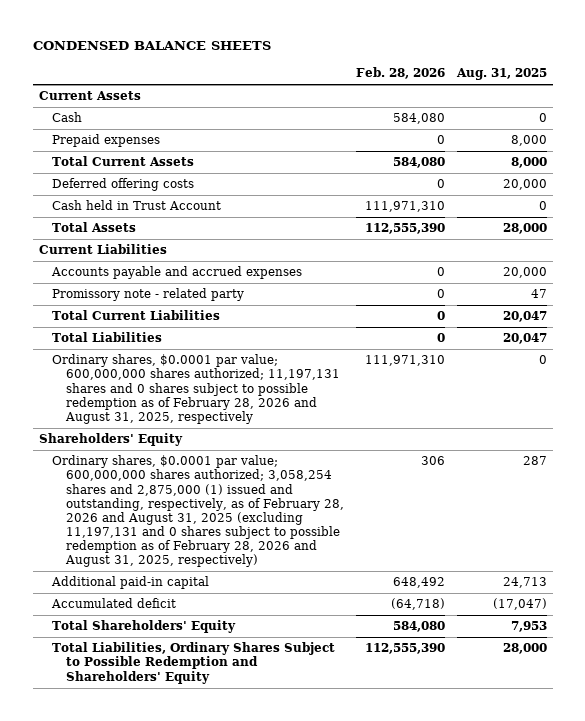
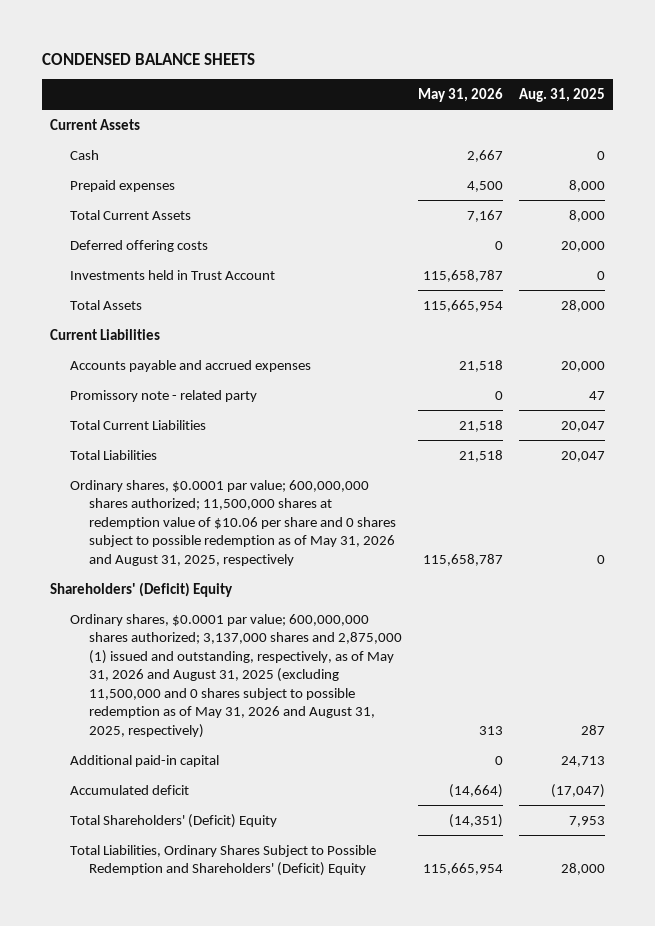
[355,67,445,80] Feb. 28, 2026 -> none
none -> [418,87,504,102] May 31, 2026
[52,200,222,211] Cash held in Trust Account -> [69,269,275,280] Investments held in Trust Account
[52,354,341,424] Ordinary shares, $0.0001 par value; 600,000,000 shares authorized; 11,197,131 shares and 0 shares subject to possible redemption as of February 28, 2026 and August 31, 2025, respectively -> [69,479,397,566] Ordinary shares, $0.0001 par value; 600,000,000 shares authorized; 11,500,000 shares at redemption value of $10.06 per share and 0 shares subject to possible redemption as of May 31, 2026 and August 31, 2025, respectively
[38,433,183,447] Shareholders' Equity -> [49,581,233,597] Shareholders' (Deficit) Equity
[52,455,345,568] Ordinary shares, $0.0001 par value; 600,000,000 shares authorized; 3,058,254 shares and 2,875,000 (1) issued and outstanding, respectively, as of February 28, 2026 and August 31, 2025 (excluding 11,197,131 and 0 shares subject to possible redemption as of February 28, 2026 and August 31, 2025, respectively) -> [69,613,403,738] Ordinary shares, $0.0001 par value; 600,000,000 shares authorized; 3,137,000 shares and 2,875,000 (1) issued and outstanding, respectively, as of May 31, 2026 and August 31, 2025 (excluding 11,500,000 and 0 shares subject to possible redemption as of May 31, 2026 and August 31, 2025, respectively)
[52,620,237,634] Total Shareholders' Equity -> [69,813,277,828] Total Shareholders' (Deficit) Equity
[52,642,336,684] Total Liabilities, Ordinary Shares Subject to Possible Redemption and Shareholders' Equity -> [69,844,376,877] Total Liabilities, Ordinary Shares Subject to Possible Redemption and Shareholders' (Deficit) Equity

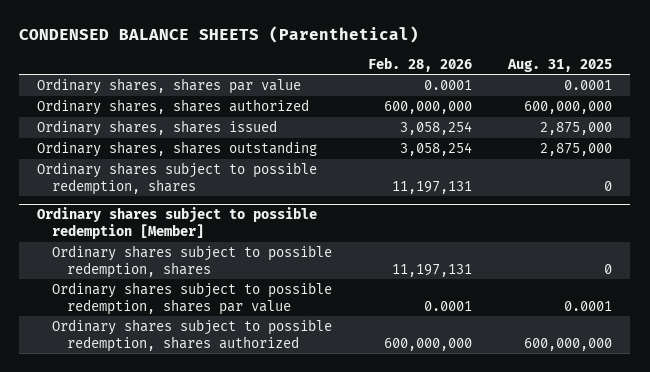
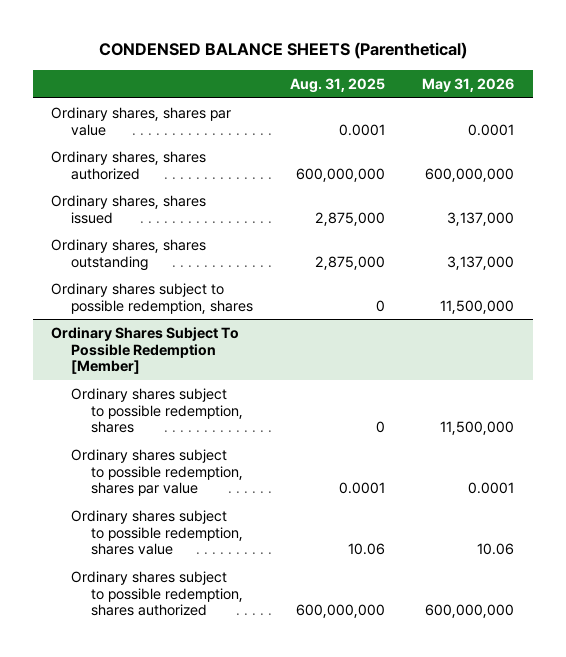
[368,56,473,72] Feb. 28, 2026 -> none
none -> [422,77,515,92] May 31, 2026
[37,207,318,240] Ordinary shares subject to possible redemption [Member] -> [51,326,240,375] Ordinary Shares Subject To Possible Redemption [Member]
none -> [71,509,243,556] Ordinary shares subject to possible redemption, shares value

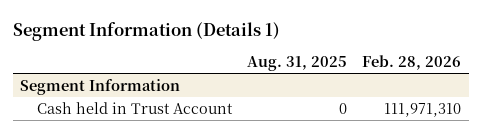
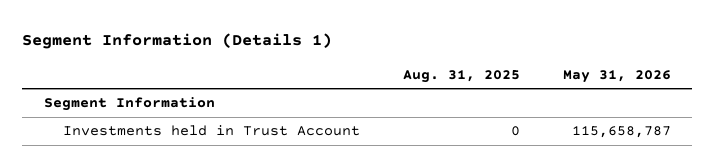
[362,54,462,70] Feb. 28, 2026 -> none
none -> [562,69,671,83] May 31, 2026
[37,101,234,114] Cash held in Trust Account -> [62,125,360,137] Investments held in Trust Account

